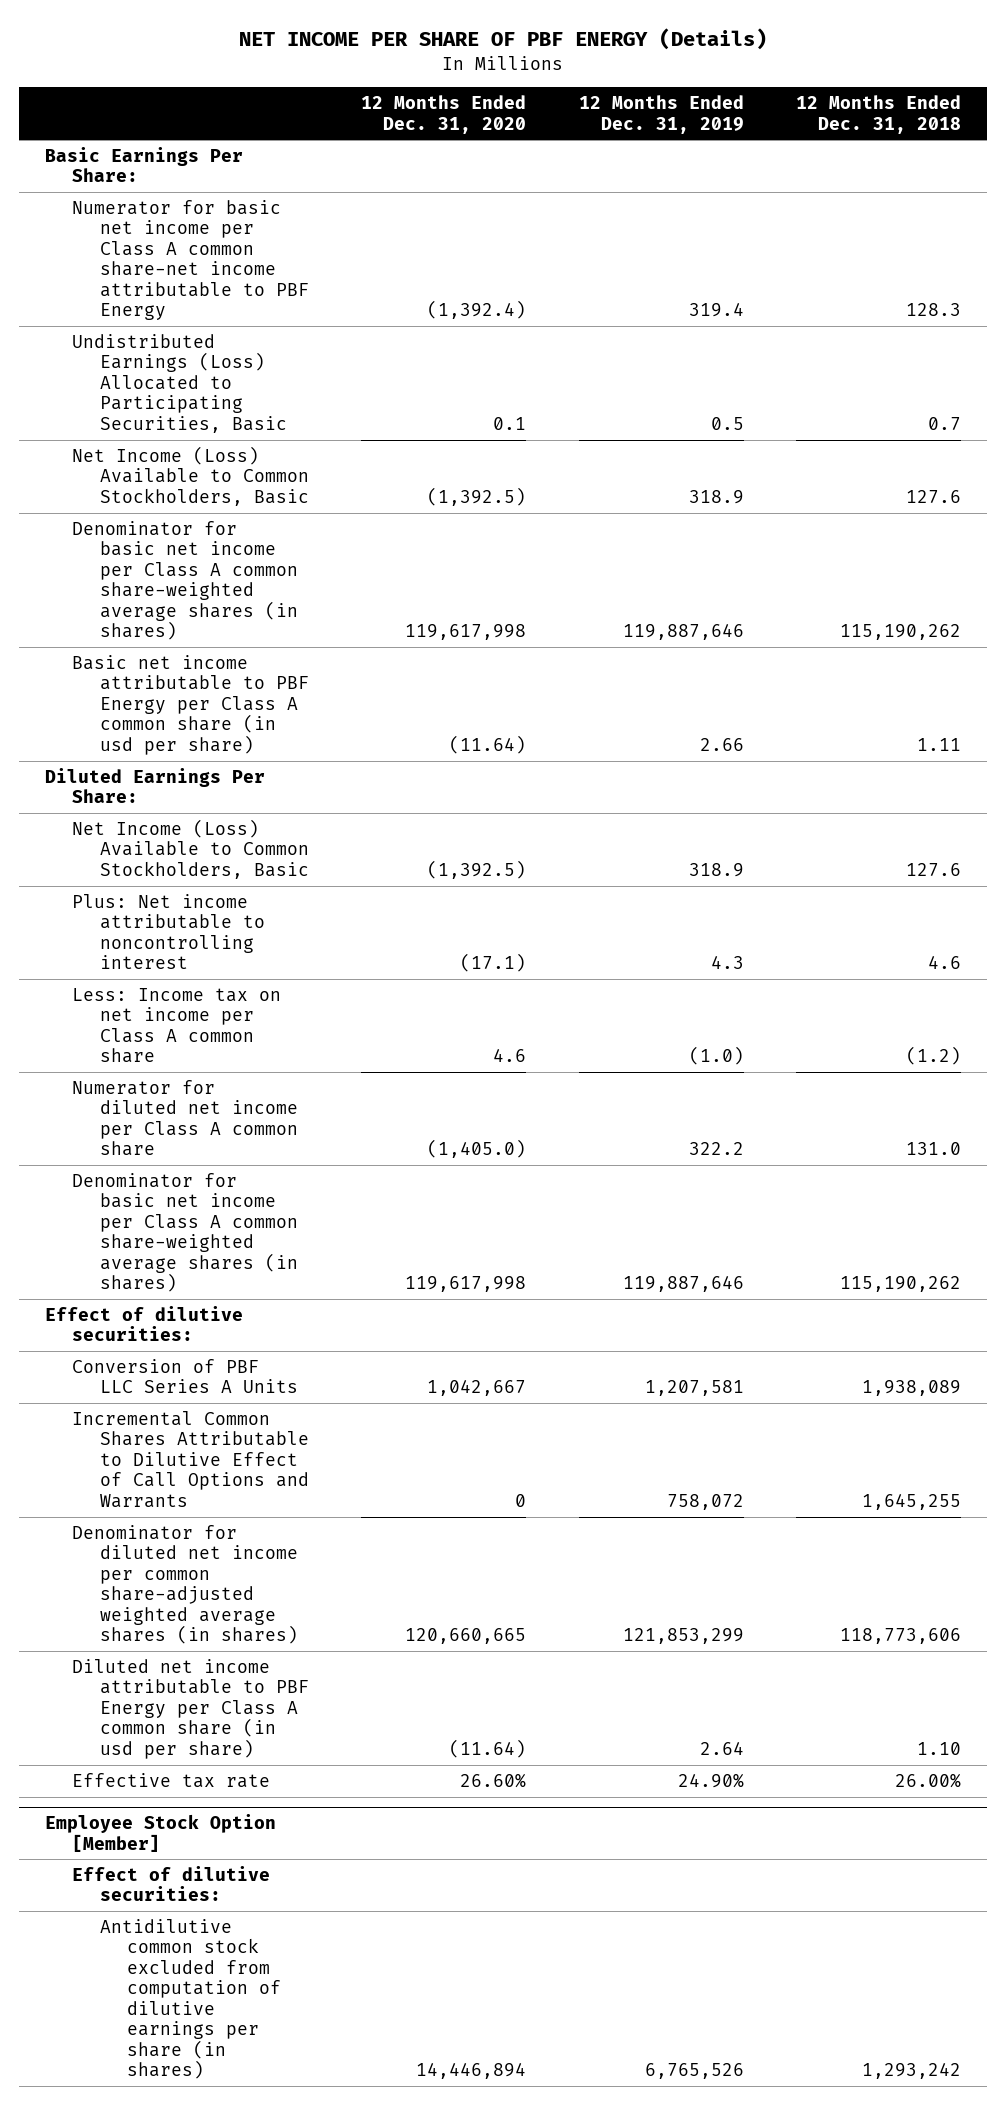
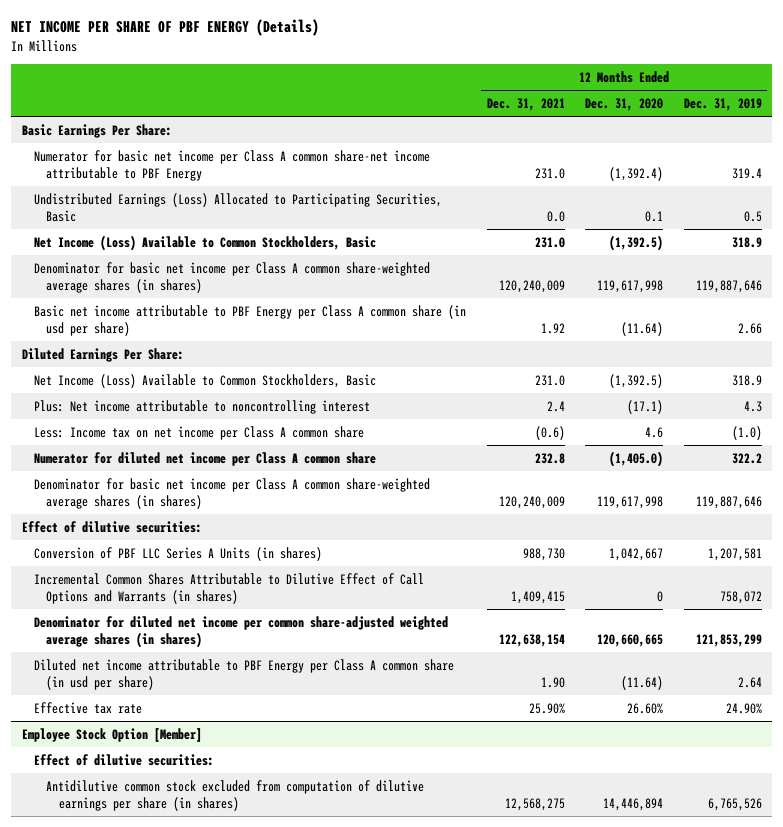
[796,95,962,134] 12 Months Ended Dec. 31, 2018 -> none
none -> [486,97,565,111] Dec. 31, 2021
[72,1359,298,1394] Conversion of PBF LLC Series A Units -> [33,546,322,561] Conversion of PBF LLC Series A Units (in shares)
[72,1411,309,1508] Incremental Common Shares Attributable to Dilutive Effect of Call Options and Warrants -> [33,572,424,605] Incremental Common Shares Attributable to Dilutive Effect of Call Options and Warrants (in shares)

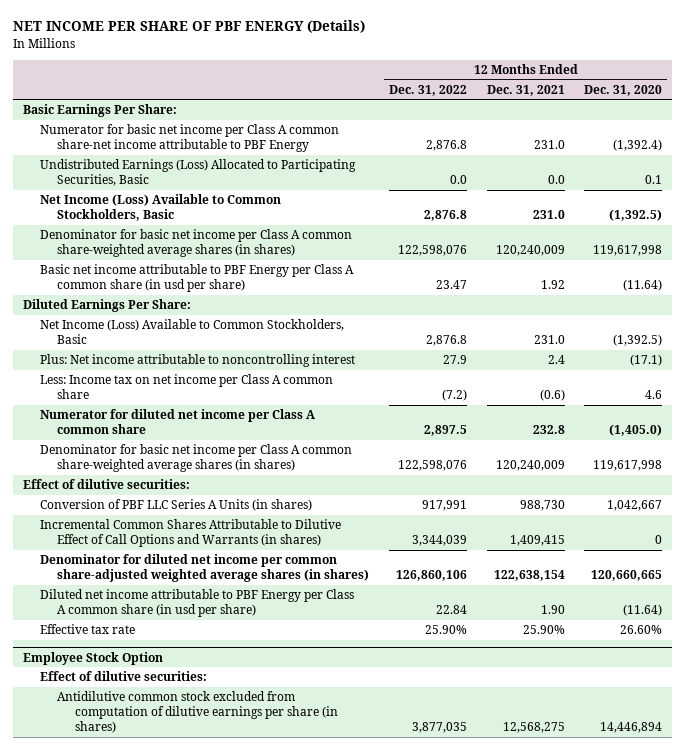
[683,97,762,111] Dec. 31, 2019 -> none
none -> [389,84,468,96] Dec. 31, 2022
[21,727,202,742] Employee Stock Option [Member] -> [22,651,163,665] Employee Stock Option

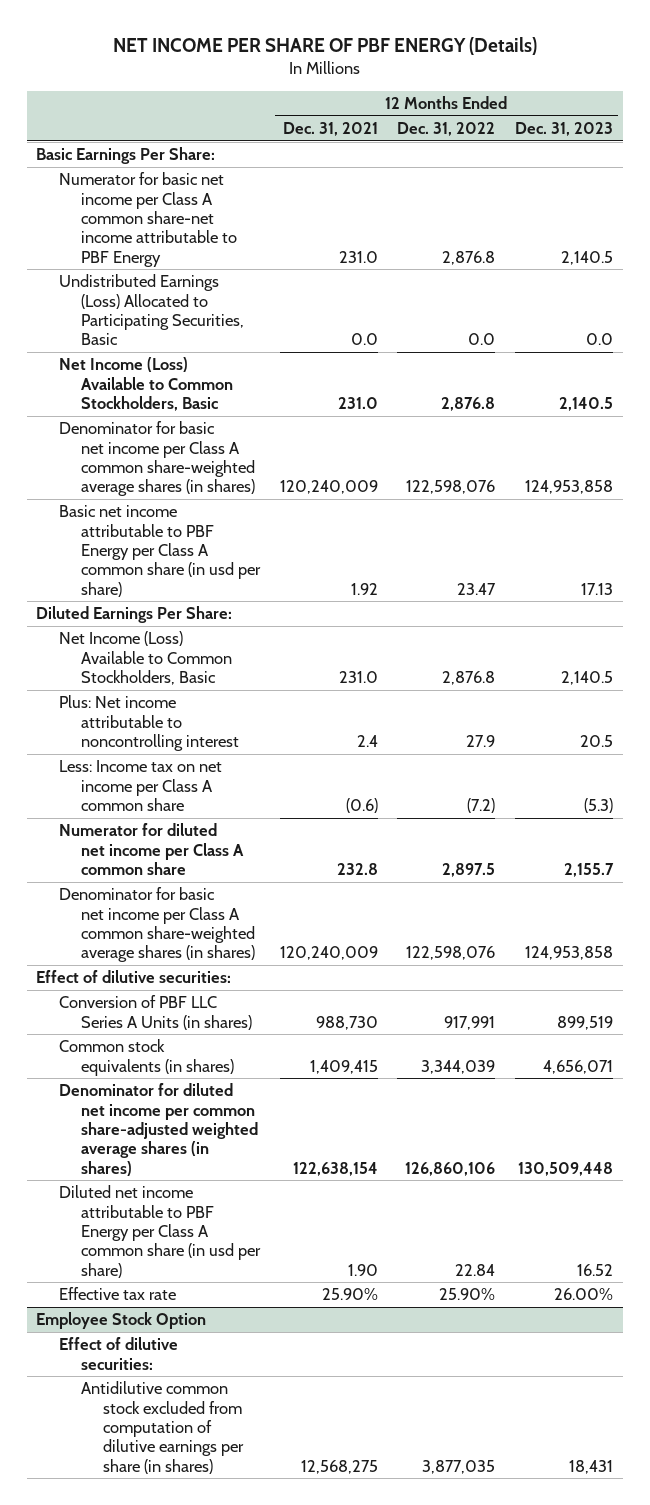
[584,84,663,96] Dec. 31, 2020 -> none
none -> [515,122,614,137] Dec. 31, 2023
[40,519,342,548] Incremental Common Shares Attributable to Dilutive Effect of Call Options and Warrants (in shares) -> [58,1039,234,1076] Common stock equivalents (in shares)

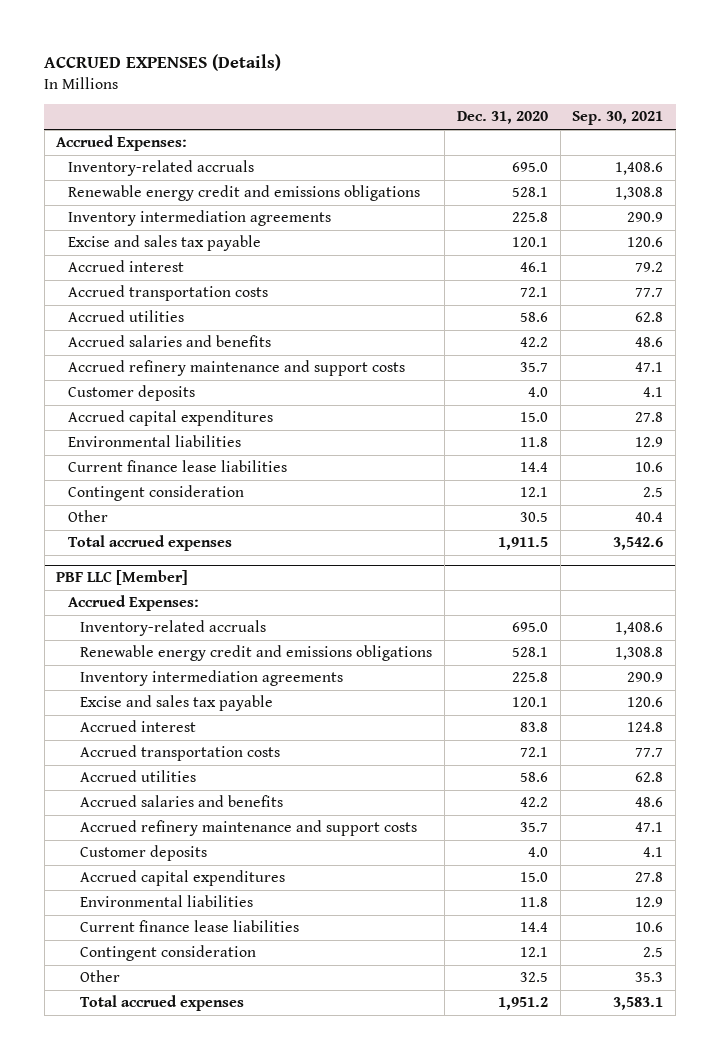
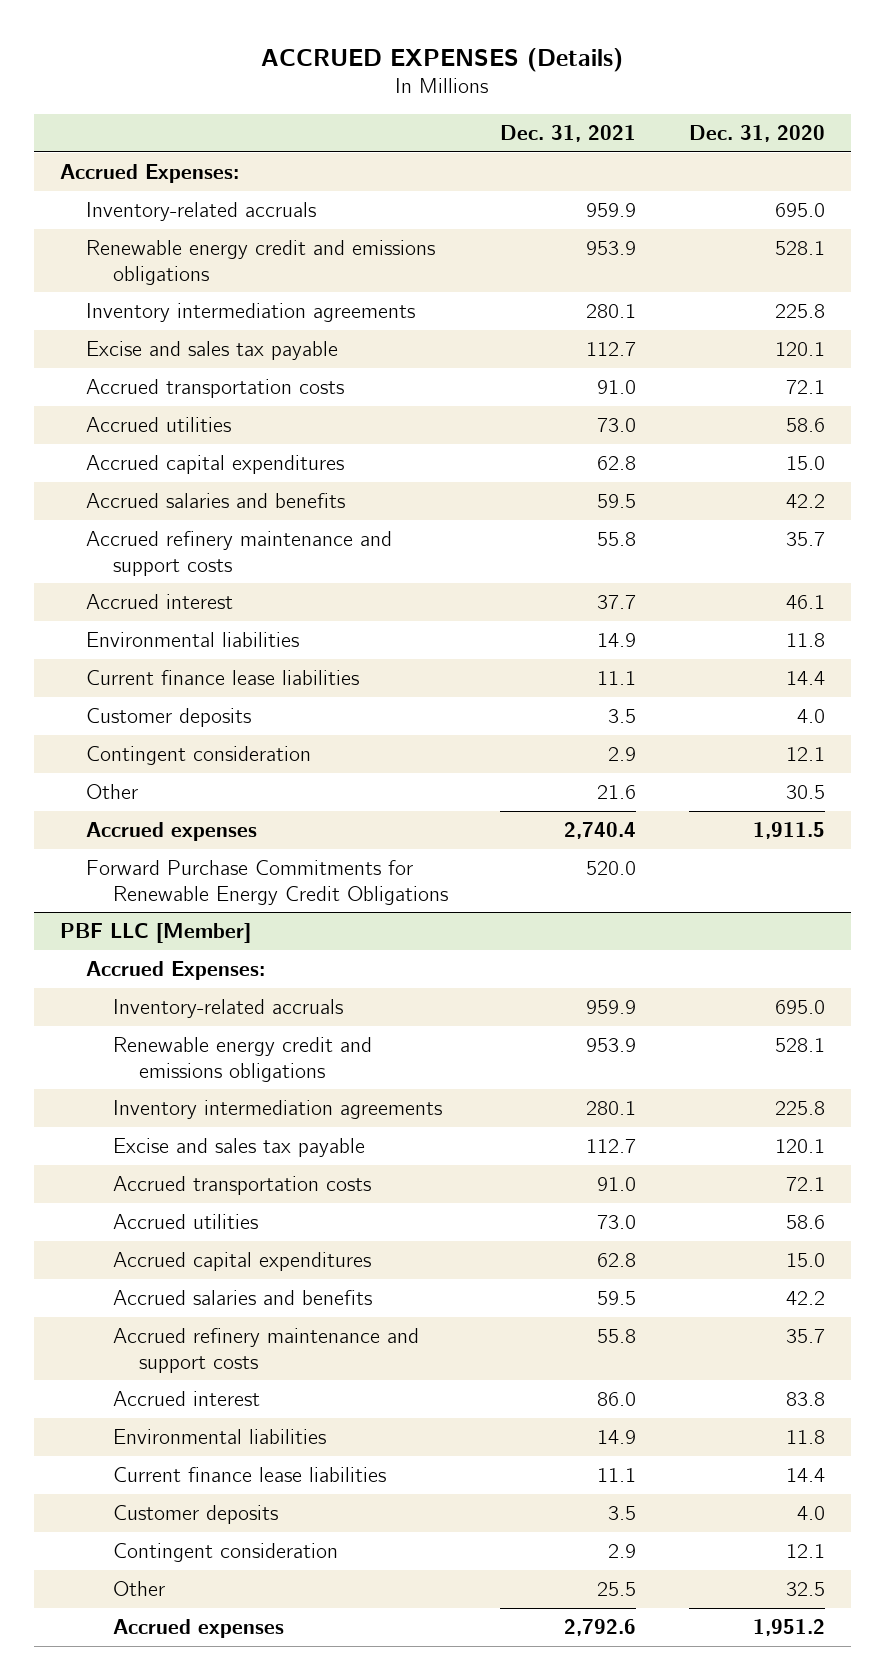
[572,111,664,126] Sep. 30, 2021 -> none
none -> [500,124,637,142] Dec. 31, 2021
[68,410,274,427] Accrued capital expenditures -> [86,455,345,475] Accrued capital expenditures
[68,260,185,273] Accrued interest -> [86,594,234,610] Accrued interest
[68,385,196,402] Customer deposits -> [86,708,252,728] Customer deposits
[68,535,233,552] Total accrued expenses -> [86,822,258,842] Accrued expenses
none -> [86,860,448,905] Forward Purchase Commitments for Renewable Energy Credit Obligations
[80,870,286,887] Accrued capital expenditures -> [112,1252,371,1272] Accrued capital expenditures
[80,720,197,733] Accrued interest -> [112,1391,260,1407] Accrued interest
[80,845,208,862] Customer deposits -> [112,1505,278,1525] Customer deposits
[80,995,245,1012] Total accrued expenses -> [112,1619,284,1639] Accrued expenses

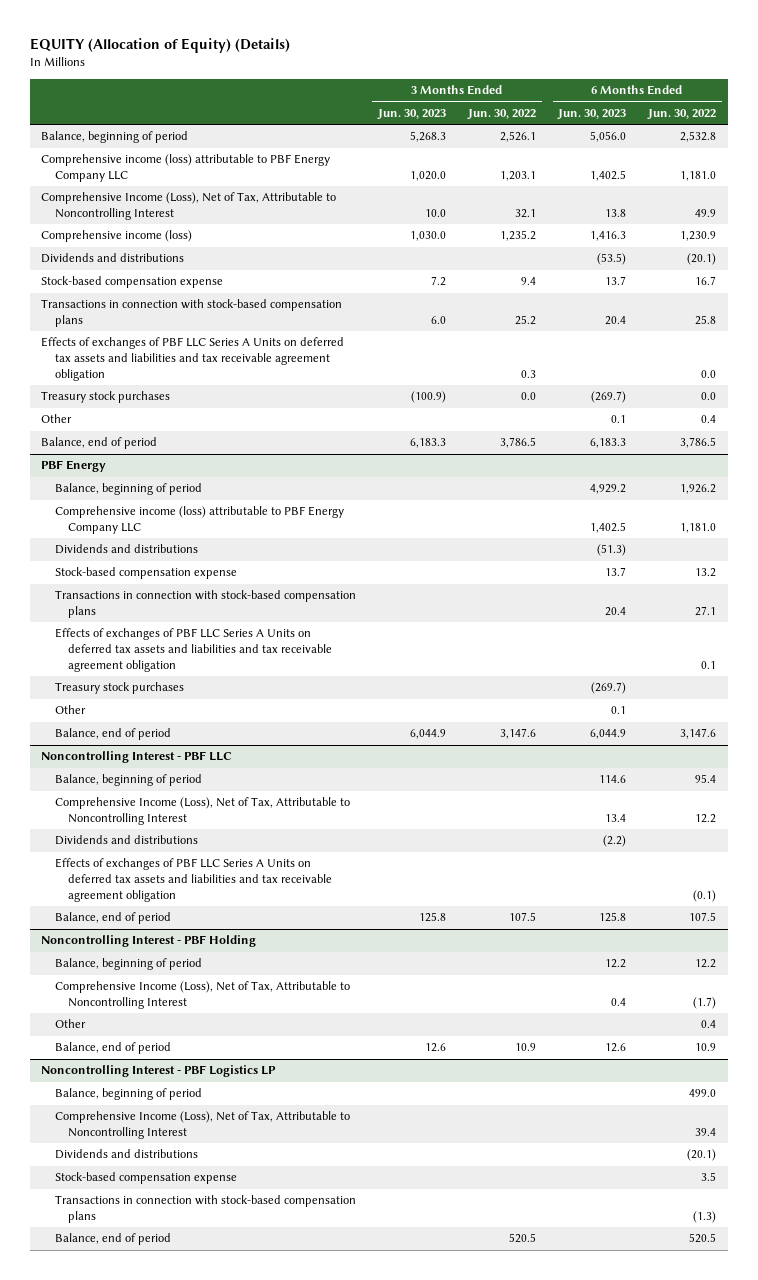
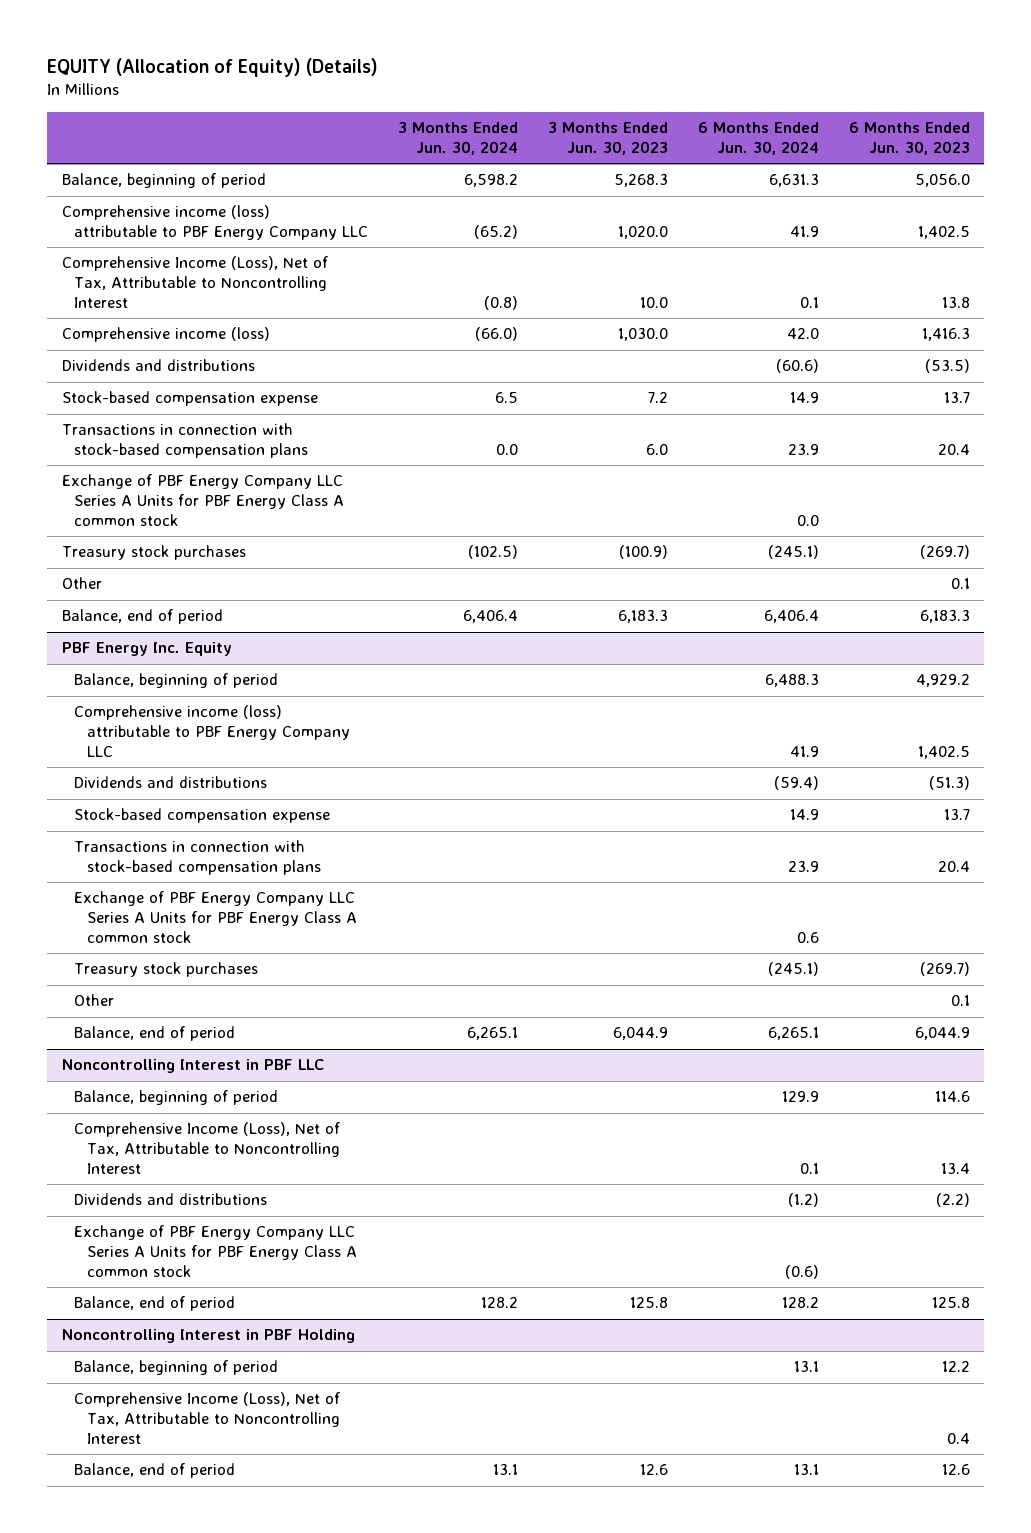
[467,109,537,121] Jun. 30, 2022 -> none
[647,109,717,121] Jun. 30, 2022 -> none
none -> [398,122,519,155] 3 Months Ended Jun. 30, 2024
none -> [697,122,819,155] 6 Months Ended Jun. 30, 2024
[41,337,345,381] Effects of exchanges of PBF LLC Series A Units on deferred tax assets and liabilities and tax receivable agreement obligation -> none
none -> [61,474,345,527] Exchange of PBF Energy Company LLC Series A Units for PBF Energy Class A common stock
[41,460,107,473] PBF Energy -> [61,642,232,657] PBF Energy Inc. Equity
[54,628,333,672] Effects of exchanges of PBF LLC Series A Units on deferred tax assets and liabilities and tax receivable agreement obligation -> none
none -> [74,891,357,944] Exchange of PBF Energy Company LLC Series A Units for PBF Energy Class A common stock
[41,751,233,764] Noncontrolling Interest - PBF LLC -> [61,1059,324,1074] Noncontrolling Interest in PBF LLC
[54,858,333,902] Effects of exchanges of PBF LLC Series A Units on deferred tax assets and liabilities and tax receivable agreement obligation -> none
none -> [74,1225,357,1278] Exchange of PBF Energy Company LLC Series A Units for PBF Energy Class A common stock
[41,935,257,948] Noncontrolling Interest - PBF Holding -> [61,1329,355,1344] Noncontrolling Interest in PBF Holding
[54,1019,86,1029] Other -> none
[41,1065,277,1078] Noncontrolling Interest - PBF Logistics LP -> none
[54,1088,202,1101] Balance, beginning of period -> none
[54,1111,350,1140] Comprehensive Income (Loss), Net of Tax, Attributable to Noncontrolling Interest -> none
[54,1149,198,1160] Dividends and distributions -> none
[54,1172,237,1185] Stock-based compensation expense -> none
[54,1195,356,1224] Transactions in connection with stock-based compensation plans -> none
[54,1233,171,1246] Balance, end of period -> none

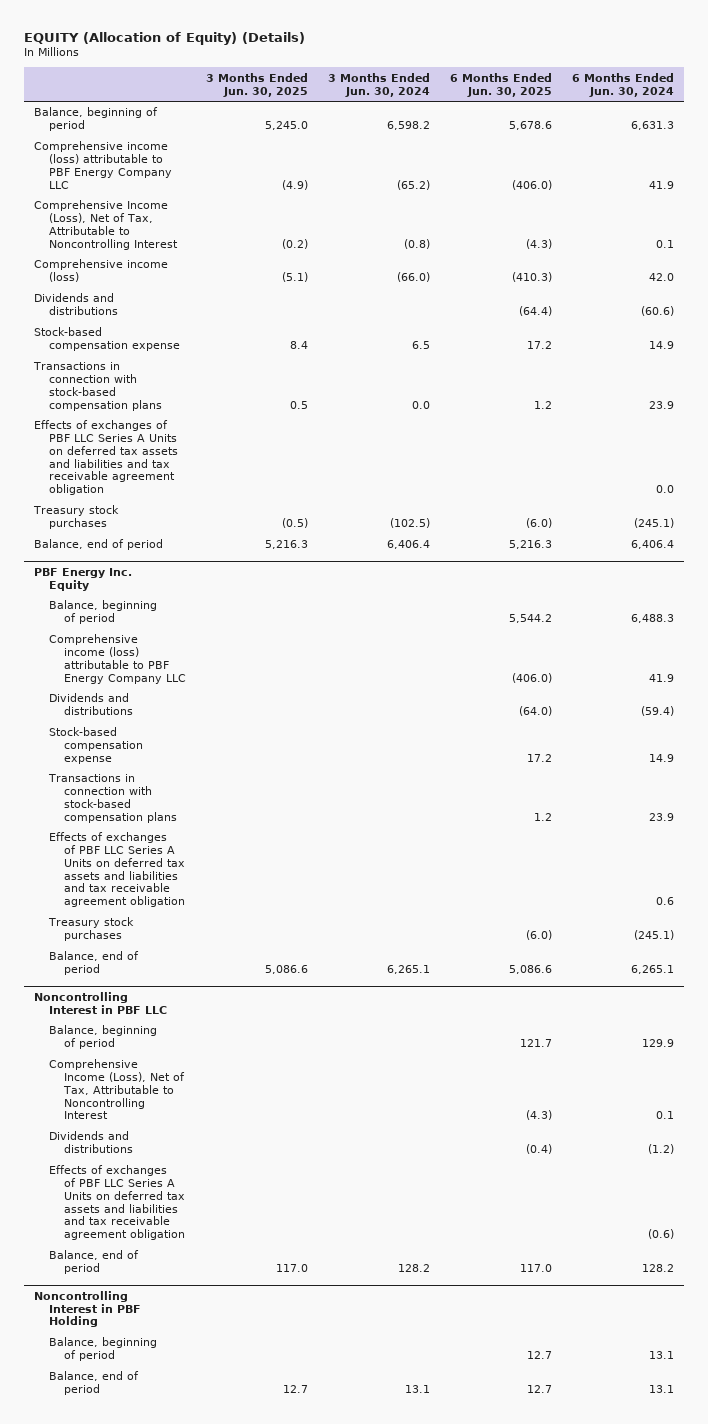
[547,122,668,155] 3 Months Ended Jun. 30, 2023 -> none
[848,122,970,155] 6 Months Ended Jun. 30, 2023 -> none
none -> [206,72,309,97] 3 Months Ended Jun. 30, 2025
none -> [450,72,553,97] 6 Months Ended Jun. 30, 2025
[61,474,345,527] Exchange of PBF Energy Company LLC Series A Units for PBF Energy Class A common stock -> none
none -> [34,420,179,496] Effects of exchanges of PBF LLC Series A Units on deferred tax assets and liabilities and tax receivable agreement obligation
[61,577,102,590] Other -> none
[74,891,357,944] Exchange of PBF Energy Company LLC Series A Units for PBF Energy Class A common stock -> none
none -> [49,832,186,908] Effects of exchanges of PBF LLC Series A Units on deferred tax assets and liabilities and tax receivable agreement obligation
[74,994,115,1007] Other -> none
[74,1225,357,1278] Exchange of PBF Energy Company LLC Series A Units for PBF Energy Class A common stock -> none
none -> [49,1165,186,1241] Effects of exchanges of PBF LLC Series A Units on deferred tax assets and liabilities and tax receivable agreement obligation
[74,1392,341,1445] Comprehensive Income (Loss), Net of Tax, Attributable to Noncontrolling Interest -> none

